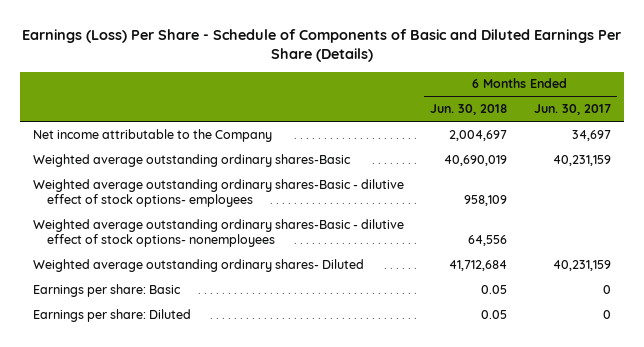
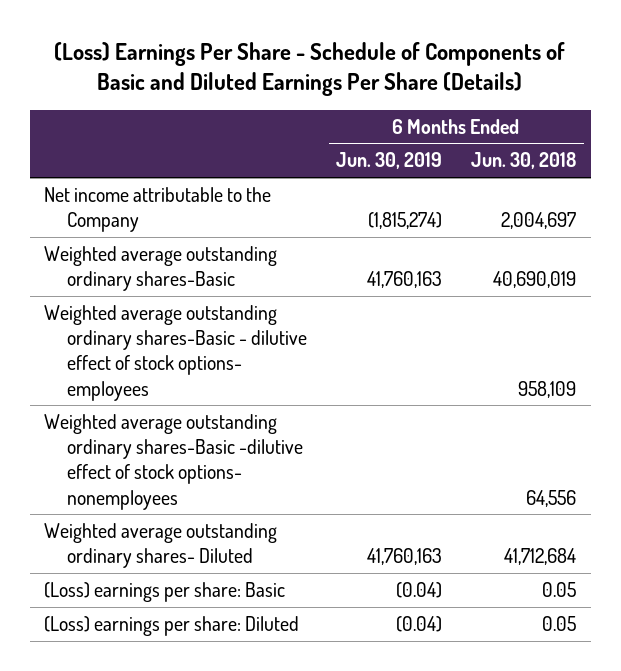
[21,28,621,63] Earnings (Loss) Per Share - Schedule of Components of Basic and Diluted Earnings Per Share (Details) -> [54,42,566,97] (Loss) Earnings Per Share - Schedule of Components of Basic and Diluted Earnings Per Share (Details)
[533,104,611,116] Jun. 30, 2017 -> none
none -> [336,152,443,170] Jun. 30, 2019
[33,218,405,247] Weighted average outstanding ordinary shares-Basic - dilutive effect of stock options- nonemployees -> [44,413,304,510] Weighted average outstanding ordinary shares-Basic -dilutive effect of stock options- nonemployees
[33,283,182,297] Earnings per share: Basic -> [44,581,286,602] (Loss) earnings per share: Basic
[33,308,192,322] Earnings per share: Diluted -> [44,615,300,636] (Loss) earnings per share: Diluted

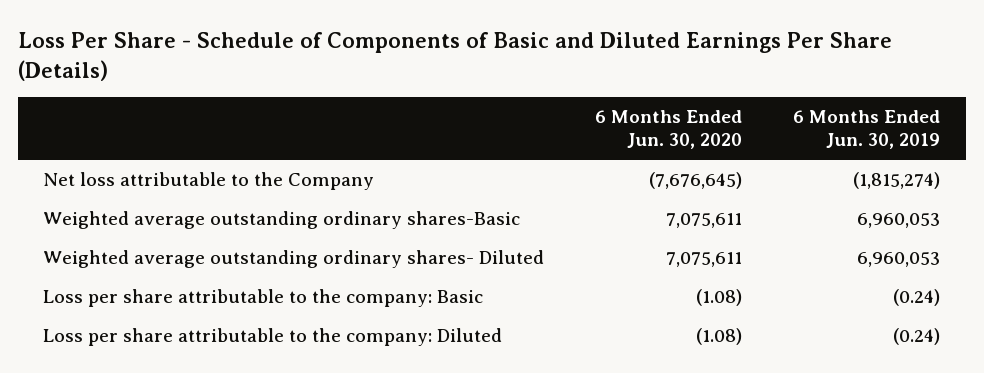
[54,42,566,97] (Loss) Earnings Per Share - Schedule of Components of Basic and Diluted Earnings Per Share (Details) -> [18,31,893,81] Loss Per Share - Schedule of Components of Basic and Diluted Earnings Per Share (Details)
[471,152,577,170] Jun. 30, 2018 -> none
none -> [595,109,743,150] 6 Months Ended Jun. 30, 2020
[44,304,308,401] Weighted average outstanding ordinary shares-Basic - dilutive effect of stock options- employees -> none
[44,413,304,510] Weighted average outstanding ordinary shares-Basic -dilutive effect of stock options- nonemployees -> none
[44,186,272,233] Net income attributable to the Company -> [43,171,375,190] Net loss attributable to the Company
[367,271,443,289] 41,760,163 -> [857,212,941,228] 6,960,053
[367,548,443,566] 41,760,163 -> [857,251,941,267] 6,960,053
[44,581,286,602] (Loss) earnings per share: Basic -> [43,288,484,307] Loss per share attributable to the company: Basic
[396,581,443,598] (0.04) -> [893,288,941,306] (0.24)
[44,615,300,636] (Loss) earnings per share: Diluted -> [43,327,503,346] Loss per share attributable to the company: Diluted
[396,615,443,632] (0.04) -> [893,327,941,345] (0.24)

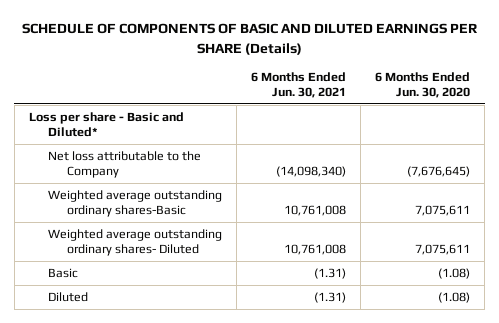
[18,31,893,81] Loss Per Share - Schedule of Components of Basic and Diluted Earnings Per Share (Details) -> [21,23,478,55] SCHEDULE OF COMPONENTS OF BASIC AND DILUTED EARNINGS PER SHARE (Details)
[793,109,941,150] 6 Months Ended Jun. 30, 2019 -> none
none -> [251,71,347,98] 6 Months Ended Jun. 30, 2021
none -> [28,112,184,137] Loss per share - Basic and Diluted*
[43,288,484,307] Loss per share attributable to the company: Basic -> [47,268,78,279] Basic
[43,327,503,346] Loss per share attributable to the company: Diluted -> [47,292,88,303] Diluted

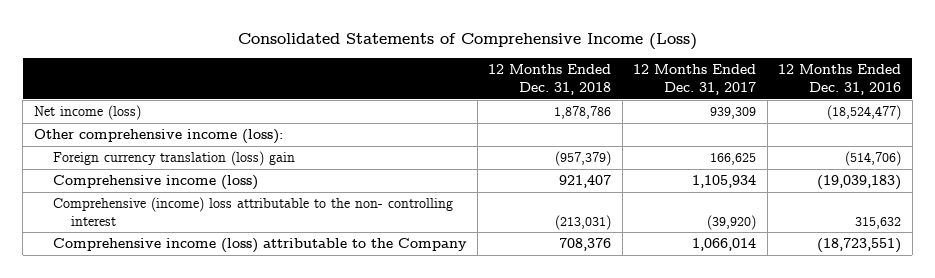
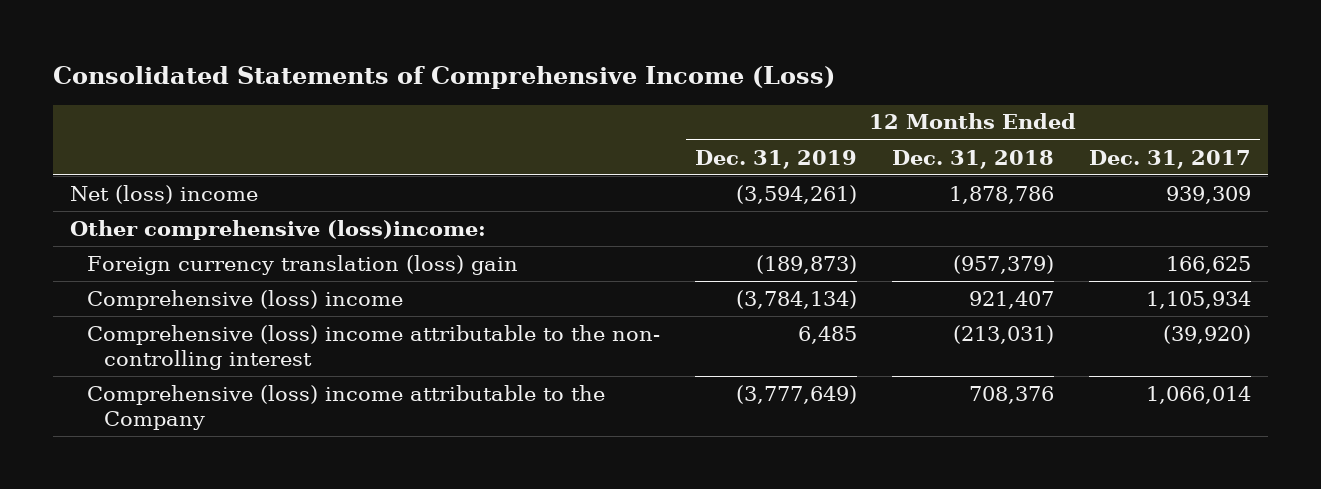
[778,64,902,95] 12 Months Ended Dec. 31, 2016 -> none
none -> [695,149,858,169] Dec. 31, 2019
[33,105,141,121] Net income (loss) -> [70,184,259,204] Net (loss) income
[33,129,283,145] Other comprehensive income (loss): -> [70,219,487,240] Other comprehensive (loss)income:
[52,175,258,191] Comprehensive income (loss) -> [87,289,404,310] Comprehensive (loss) income
[52,197,453,226] Comprehensive (income) loss attributable to the non- controlling interest -> [87,324,661,370] Comprehensive (loss) income attributable to the non- controlling interest
[52,238,467,254] Comprehensive income (loss) attributable to the Company -> [87,384,606,430] Comprehensive (loss) income attributable to the Company

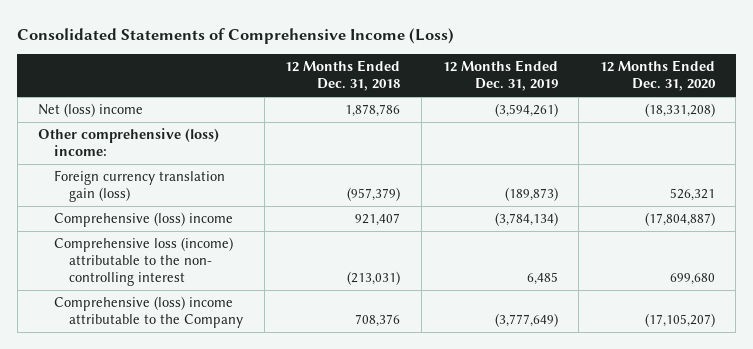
[1088,149,1251,169] Dec. 31, 2017 -> none
none -> [599,60,716,92] 12 Months Ended Dec. 31, 2020
[70,219,487,240] Other comprehensive (loss)income: -> [38,128,220,157] Other comprehensive (loss) income:
[87,254,519,275] Foreign currency translation (loss) gain -> [53,170,225,203] Foreign currency translation gain (loss)
[87,324,661,370] Comprehensive (loss) income attributable to the non- controlling interest -> [53,237,233,286] Comprehensive loss (income) attributable to the non- controlling interest

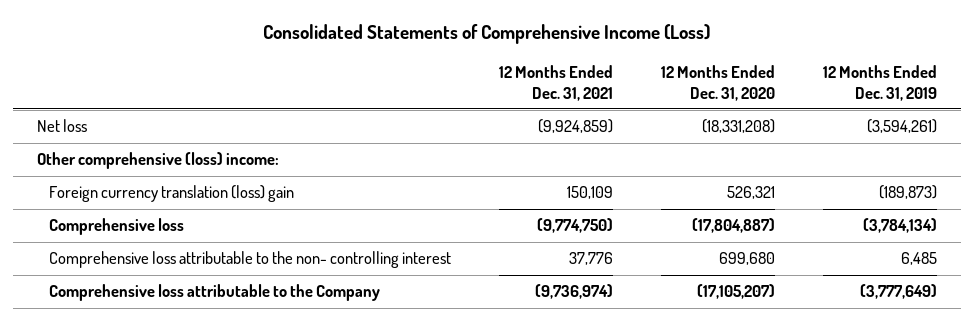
[285,60,401,92] 12 Months Ended Dec. 31, 2018 -> none
none -> [499,64,614,101] 12 Months Ended Dec. 31, 2021
[38,103,144,118] Net (loss) income -> [37,119,88,133] Net loss
[53,170,225,203] Foreign currency translation gain (loss) -> [49,185,295,203] Foreign currency translation (loss) gain
[53,212,233,228] Comprehensive (loss) income -> [49,218,185,236] Comprehensive loss
[53,237,233,286] Comprehensive loss (income) attributable to the non- controlling interest -> [49,251,452,269] Comprehensive loss attributable to the non- controlling interest
[53,296,244,329] Comprehensive (loss) income attributable to the Company -> [49,284,381,302] Comprehensive loss attributable to the Company

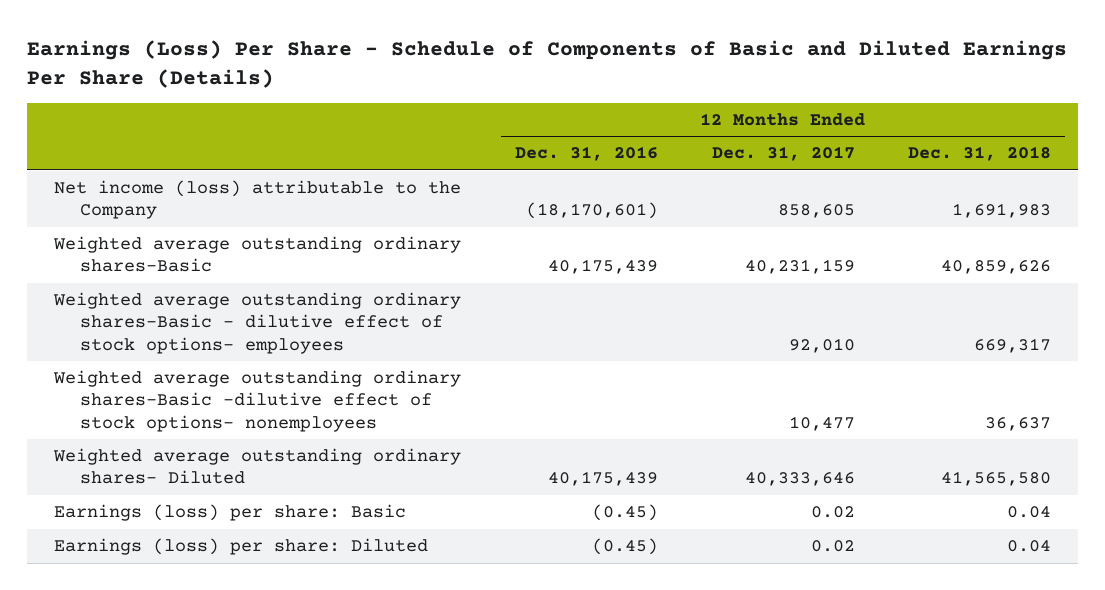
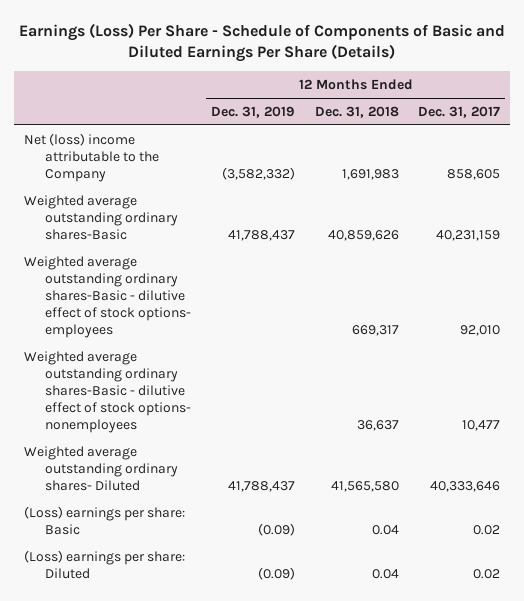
[514,146,658,162] Dec. 31, 2016 -> none
none -> [210,105,295,118] Dec. 31, 2019
[53,180,461,220] Net income (loss) attributable to the Company -> [23,132,160,183] Net (loss) income attributable to the Company
[52,370,461,432] Weighted average outstanding ordinary shares-Basic -dilutive effect of stock options- nonemployees -> [23,350,192,434] Weighted average outstanding ordinary shares-Basic - dilutive effect of stock options- nonemployees
[53,504,406,522] Earnings (loss) per share: Basic -> [23,505,185,535] (Loss) earnings per share: Basic
[53,538,428,556] Earnings (loss) per share: Diluted -> [23,549,185,579] (Loss) earnings per share: Diluted

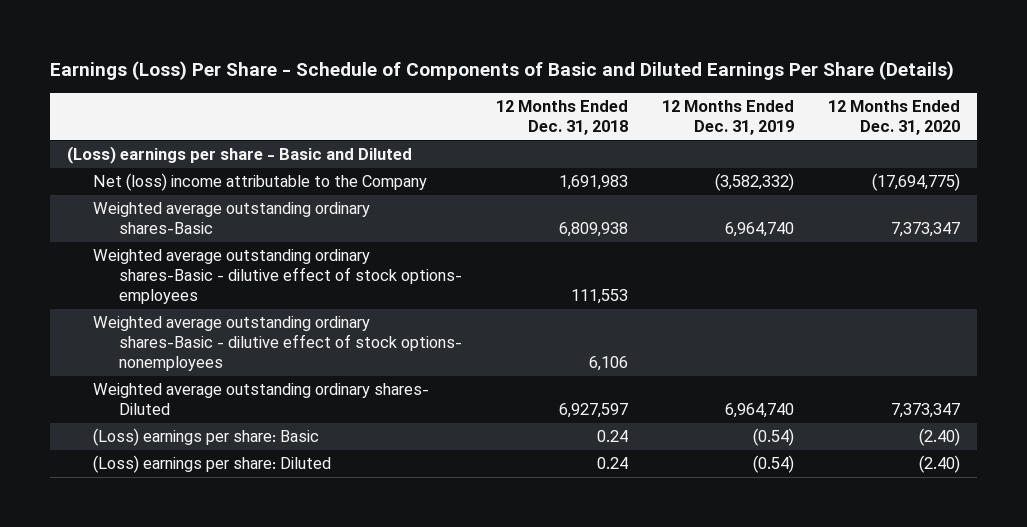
[418,105,501,118] Dec. 31, 2017 -> none
none -> [827,100,960,136] 12 Months Ended Dec. 31, 2020
none -> [67,146,413,165] (Loss) earnings per share - Basic and Diluted
[227,230,295,242] 41,788,437 -> [724,222,794,238] 6,964,740
[327,230,399,242] 40,859,626 -> [558,222,628,238] 6,809,938
[351,325,399,337] 669,317 -> [570,289,628,305] 111,553
[356,420,399,432] 36,637 -> [588,356,628,372] 6,106
[227,481,295,493] 41,788,437 -> [724,403,794,419] 6,964,740
[330,481,399,493] 41,565,580 -> [558,403,628,419] 6,927,597
[257,522,295,536] (0.09) -> [752,428,794,447] (0.54)
[371,524,399,535] 0.04 -> [596,430,628,443] 0.24
[257,566,295,580] (0.09) -> [752,455,794,474] (0.54)
[371,568,399,579] 0.04 -> [596,457,628,470] 0.24

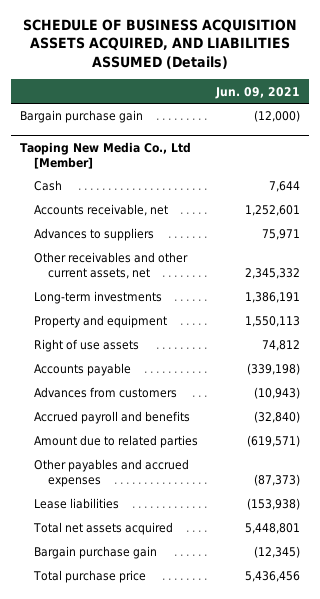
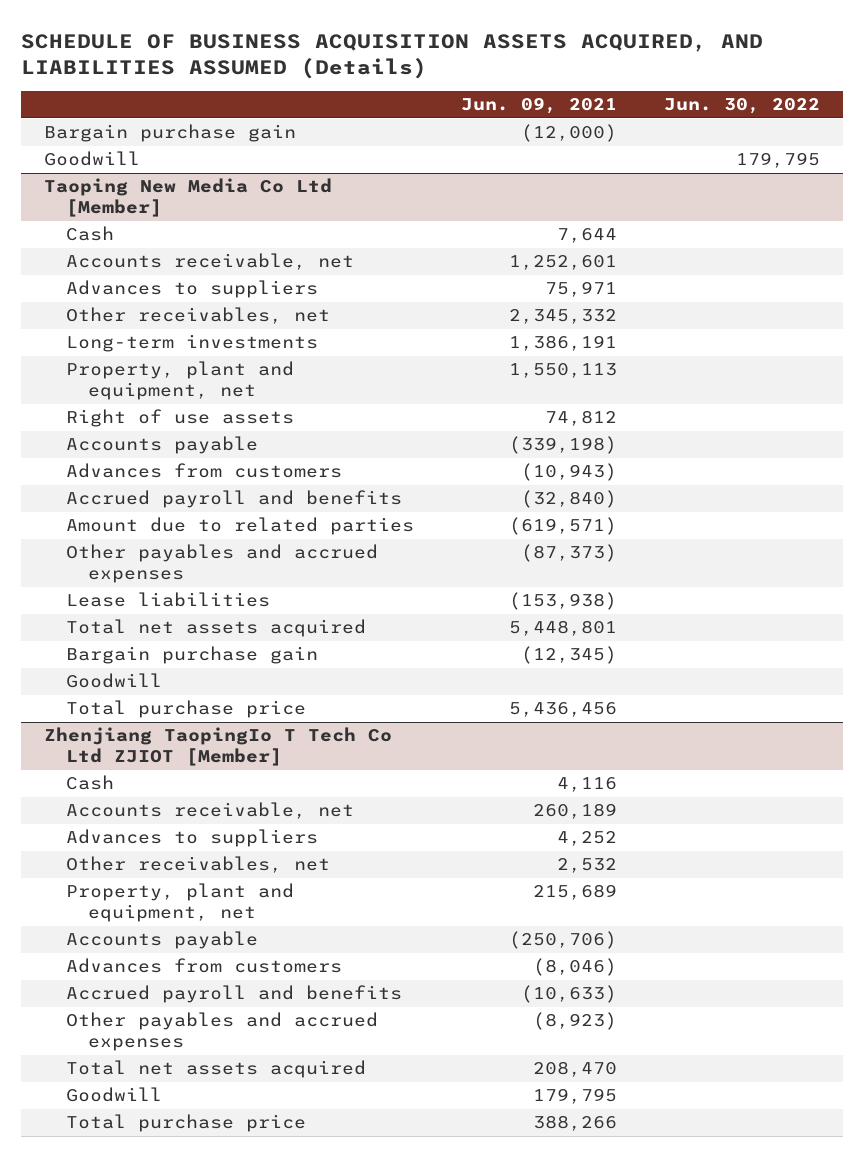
none -> [663,98,820,115] Jun. 30, 2022
none -> [44,151,141,167] Goodwill
[20,141,192,169] Taoping New Media Co., Ltd [Member] -> [44,178,333,218] Taoping New Media Co Ltd [Member]
[33,252,188,280] Other receivables and other current assets, net -> [66,307,331,325] Other receivables, net
[33,315,167,329] Property and equipment -> [66,361,295,401] Property, plant and equipment, net
none -> [66,673,163,689] Goodwill
none -> [44,727,393,767] Zhenjiang TaopingIo T Tech Co Ltd ZJIOT [Member]
none -> [66,775,115,791] Cash
none -> [66,802,355,820] Accounts receivable, net
none -> [66,829,319,848] Advances to suppliers
none -> [66,856,331,874] Other receivables, net
none -> [66,883,295,923] Property, plant and equipment, net
none -> [66,931,259,950] Accounts payable
none -> [66,958,343,974] Advances from customers
none -> [66,985,403,1004] Accrued payroll and benefits
none -> [66,1012,379,1052] Other payables and accrued expenses
none -> [66,1060,367,1079] Total net assets acquired
none -> [66,1087,163,1103] Goodwill
none -> [66,1114,307,1133] Total purchase price

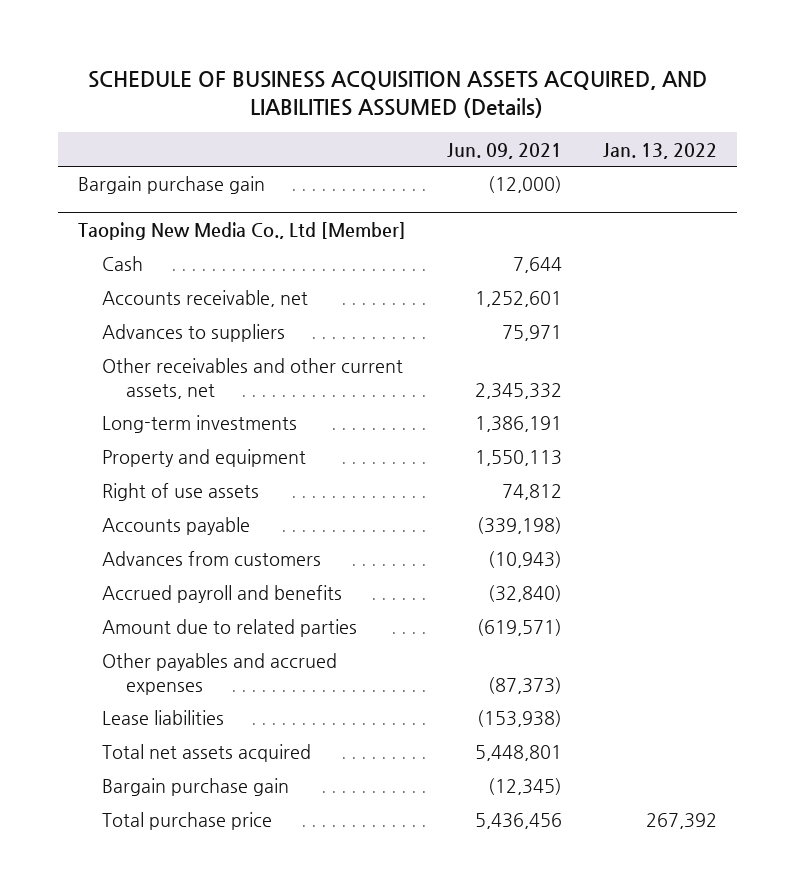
[663,98,820,115] Jun. 30, 2022 -> none
none -> [602,142,717,159] Jan. 13, 2022
[44,151,141,167] Goodwill -> none
[44,178,333,218] Taoping New Media Co Ltd [Member] -> [78,221,407,240] Taoping New Media Co., Ltd [Member]
[66,307,331,325] Other receivables, net -> [102,358,404,399] Other receivables and other current assets, net
[66,361,295,401] Property, plant and equipment, net -> [102,449,307,468] Property and equipment
[66,673,163,689] Goodwill -> none
[44,727,393,767] Zhenjiang TaopingIo T Tech Co Ltd ZJIOT [Member] -> none
[66,775,115,791] Cash -> none
[66,802,355,820] Accounts receivable, net -> none
[66,829,319,848] Advances to suppliers -> none
[66,856,331,874] Other receivables, net -> none
[66,883,295,923] Property, plant and equipment, net -> none
[66,931,259,950] Accounts payable -> none
[66,958,343,974] Advances from customers -> none
[66,985,403,1004] Accrued payroll and benefits -> none
[66,1012,379,1052] Other payables and accrued expenses -> none
[66,1060,367,1079] Total net assets acquired -> none
[66,1087,163,1103] Goodwill -> none
[66,1114,307,1133] Total purchase price -> none

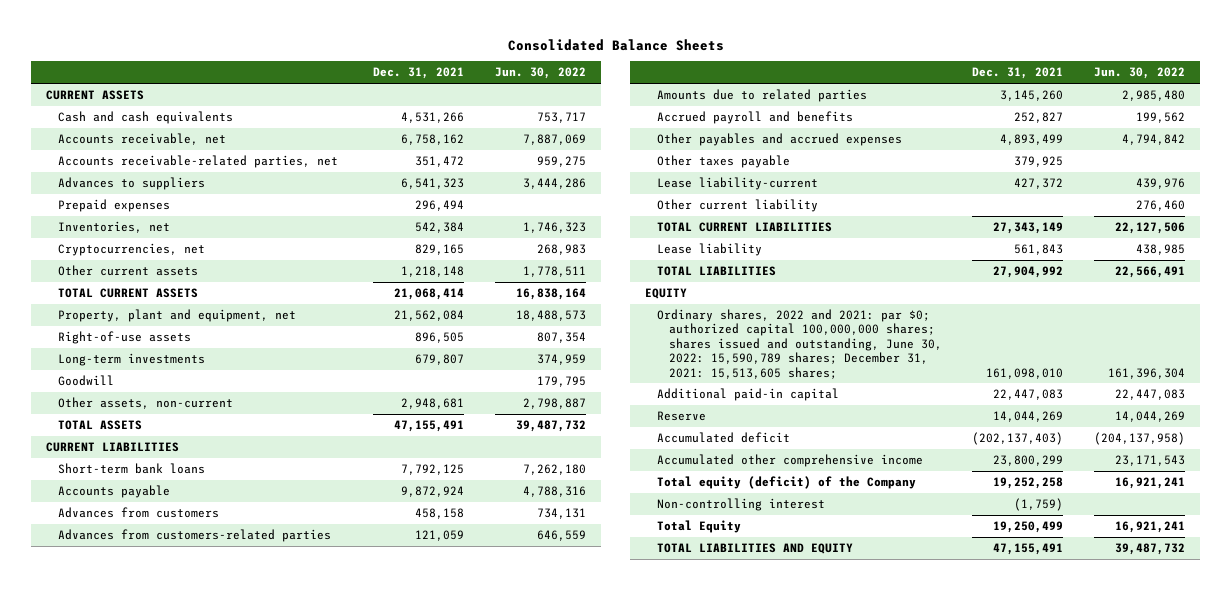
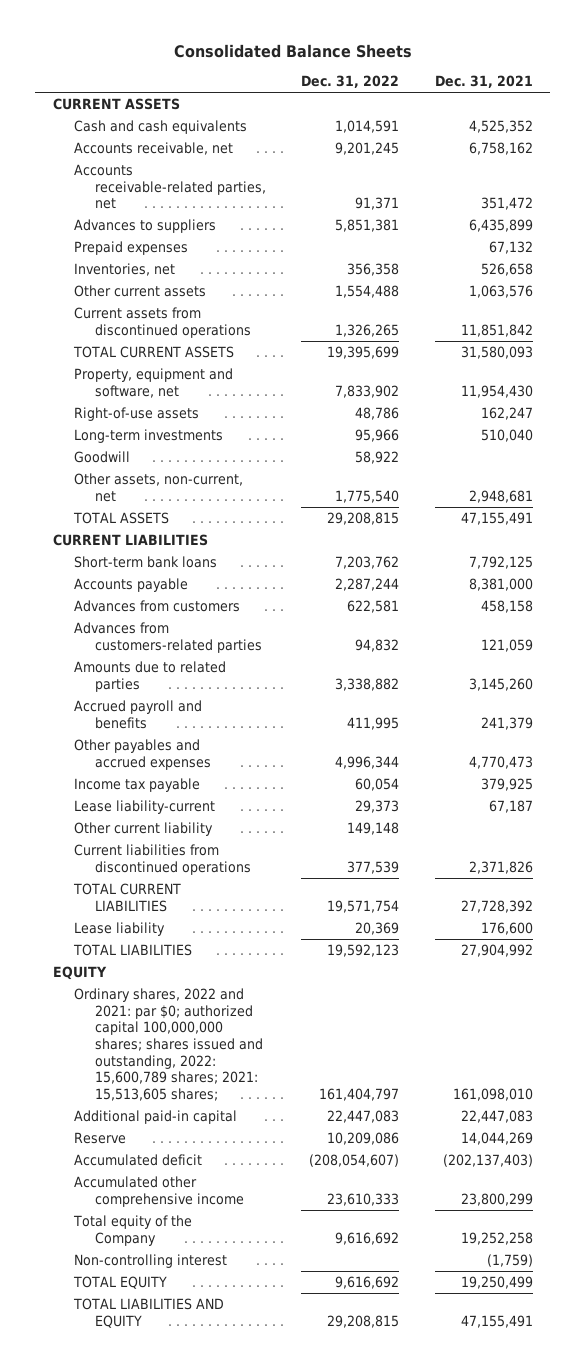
[494,67,586,80] Jun. 30, 2022 -> none
none -> [301,75,400,89] Dec. 31, 2022
[401,111,465,123] 4,531,266 -> [468,119,533,133] 4,525,352
[58,242,206,256] Cryptocurrencies, net -> none
[401,177,465,189] 6,541,323 -> [468,218,533,232] 6,435,899
[415,199,465,211] 296,494 -> [488,240,533,254] 67,132
[415,221,465,233] 542,384 -> [480,262,533,276] 526,658
[401,265,465,277] 1,218,148 -> [468,284,533,298] 1,063,576
none -> [73,306,251,338] Current assets from discontinued operations
[394,287,465,300] 21,068,414 -> [460,345,533,359] 31,580,093
[58,308,297,322] Property, plant and equipment, net -> [73,367,233,398] Property, equipment and software, net
[394,309,465,321] 21,562,084 -> [460,384,533,398] 11,954,430
[415,331,465,343] 896,505 -> [480,406,533,420] 162,247
[415,353,465,365] 679,807 -> [480,428,533,442] 510,040
[58,396,234,409] Other assets, non-current -> [73,472,243,502] Other assets, non-current, net
[401,485,465,497] 9,872,924 -> [468,577,533,591] 8,381,000
[1014,111,1064,123] 252,827 -> [480,716,533,730] 241,379
[1000,133,1064,145] 4,893,499 -> [468,755,533,769] 4,770,473
[657,154,791,168] Other taxes payable -> [73,777,200,792] Income tax payable
[1014,177,1064,189] 427,372 -> [488,799,533,813] 67,187
none -> [73,843,251,875] Current liabilities from discontinued operations
[993,221,1064,234] 27,343,149 -> [460,899,533,913] 27,728,392
[1014,243,1064,255] 561,843 -> [480,921,533,935] 176,600
[657,308,943,379] Ordinary shares, 2022 and 2021: par $0; authorized capital 100,000,000 shares; shares issued and outstanding, June 30, 2022: 15,590,789 shares; December 31, 2021: 15,513,605 shares; -> [73,987,263,1102] Ordinary shares, 2022 and 2021: par $0; authorized capital 100,000,000 shares; shares issued and outstanding, 2022: 15,600,789 shares; 2021: 15,513,605 shares;
[657,475,917,489] Total equity (deficit) of the Company -> [72,1214,192,1246] Total equity of the Company
[657,519,742,533] Total Equity -> [72,1275,167,1289] TOTAL EQUITY

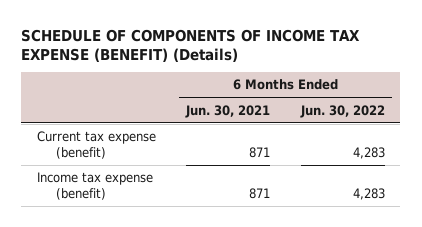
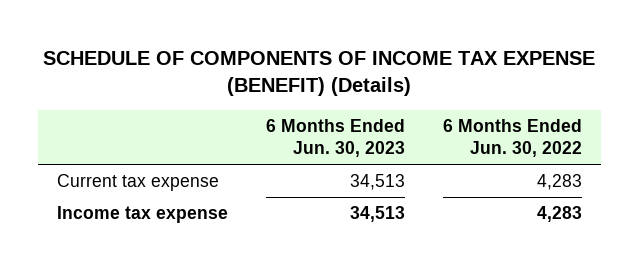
[185,104,271,118] Jun. 30, 2021 -> none
none -> [265,119,405,158] 6 Months Ended Jun. 30, 2023
[36,131,156,159] Current tax expense (benefit) -> [56,174,219,192] Current tax expense
[36,172,153,200] Income tax expense (benefit) -> [56,206,228,224] Income tax expense

